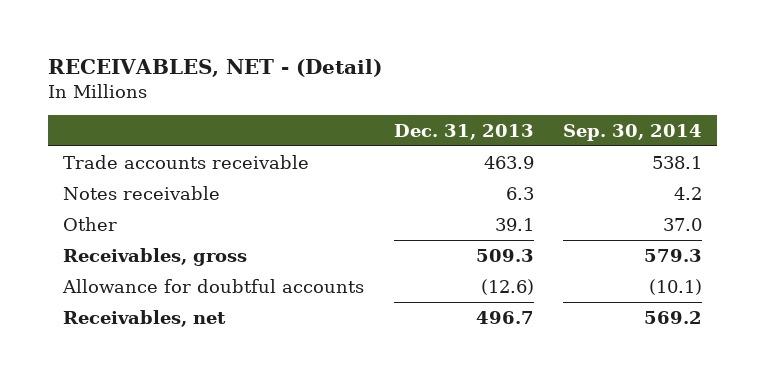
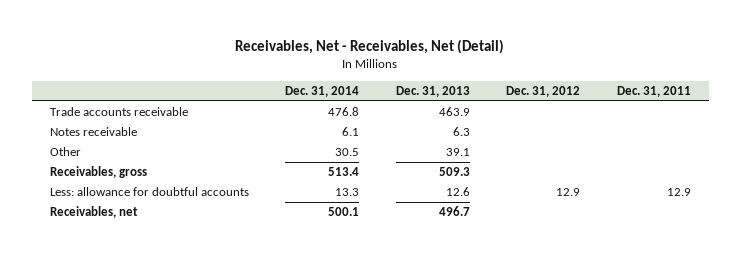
[47,59,382,78] RECEIVABLES, NET - (Detail) -> [235,39,505,55] Receivables, Net - Receivables, Net (Detail)
[563,123,703,141] Sep. 30, 2014 -> none
none -> [285,85,360,97] Dec. 31, 2014
none -> [506,85,581,97] Dec. 31, 2012
none -> [617,85,692,97] Dec. 31, 2011
[61,278,364,293] Allowance for doubtful accounts -> [49,187,249,197] Less: allowance for doubtful accounts
[480,278,534,295] (12.6) -> [445,187,470,197] 12.6

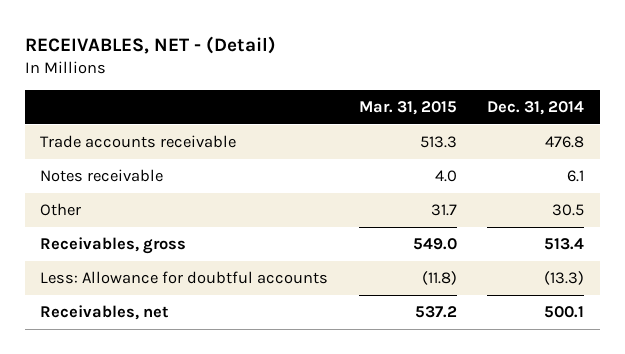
[235,39,505,55] Receivables, Net - Receivables, Net (Detail) -> [24,35,276,54] RECEIVABLES, NET - (Detail)
[395,85,470,97] Dec. 31, 2013 -> none
[506,85,581,97] Dec. 31, 2012 -> none
[617,85,692,97] Dec. 31, 2011 -> none
none -> [358,101,457,116] Mar. 31, 2015
[49,187,249,197] Less: allowance for doubtful accounts -> [40,271,329,285] Less: Allowance for doubtful accounts
[335,188,360,197] 13.3 -> [544,271,585,286] (13.3)

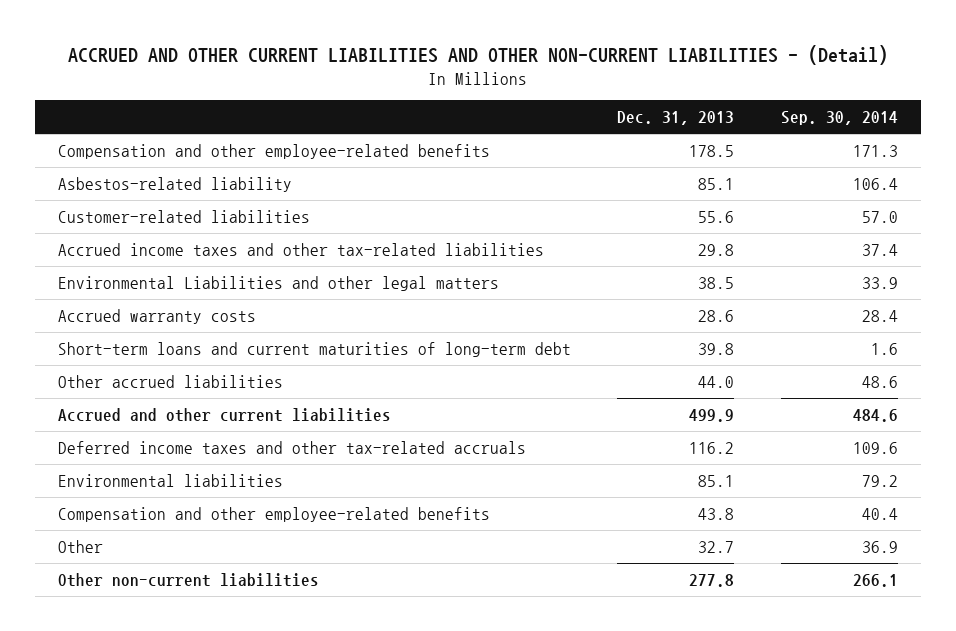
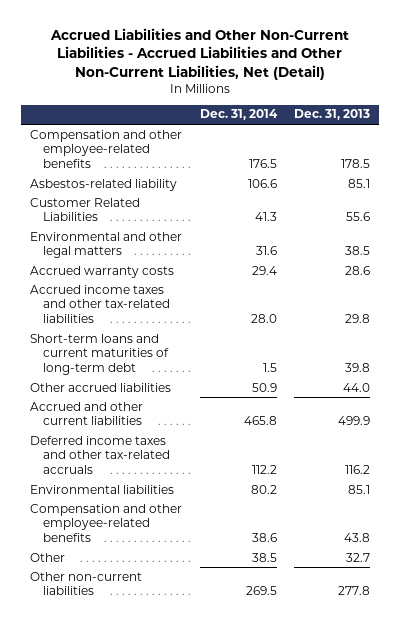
[67,44,888,65] ACCRUED AND OTHER CURRENT LIABILITIES AND OTHER NON-CURRENT LIABILITIES - (Detail) -> [50,27,350,80] Accrued Liabilities and Other Non-Current Liabilities - Accrued Liabilities and Other Non-Current Liabilities, Net (Detail)
[780,111,898,126] Sep. 30, 2014 -> none
none -> [199,109,278,121] Dec. 31, 2014
[57,209,310,223] Customer-related liabilities -> [30,197,141,222] Customer Related Liabilities
[57,275,499,291] Environmental Liabilities and other legal matters -> [30,231,183,259] Environmental and other legal matters
[57,242,544,256] Accrued income taxes and other tax-related liabilities -> [30,284,171,324] Accrued income taxes and other tax-related liabilities

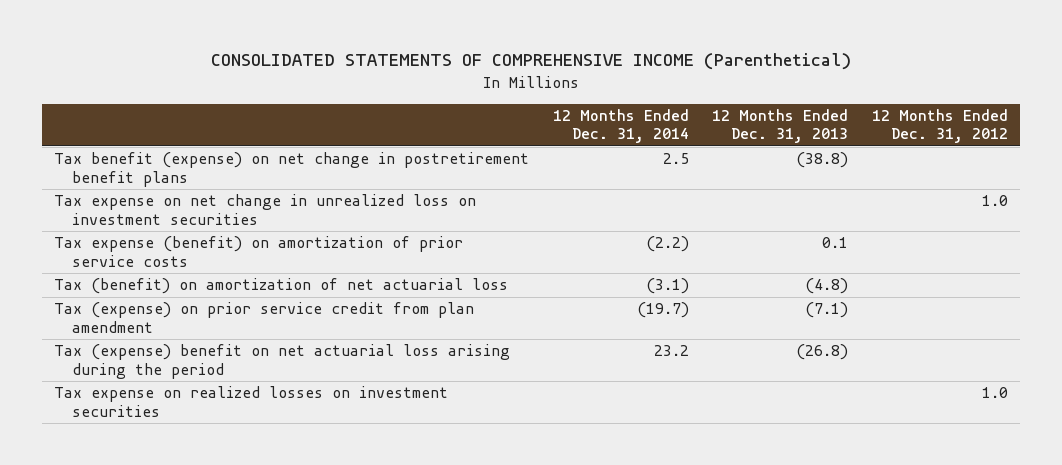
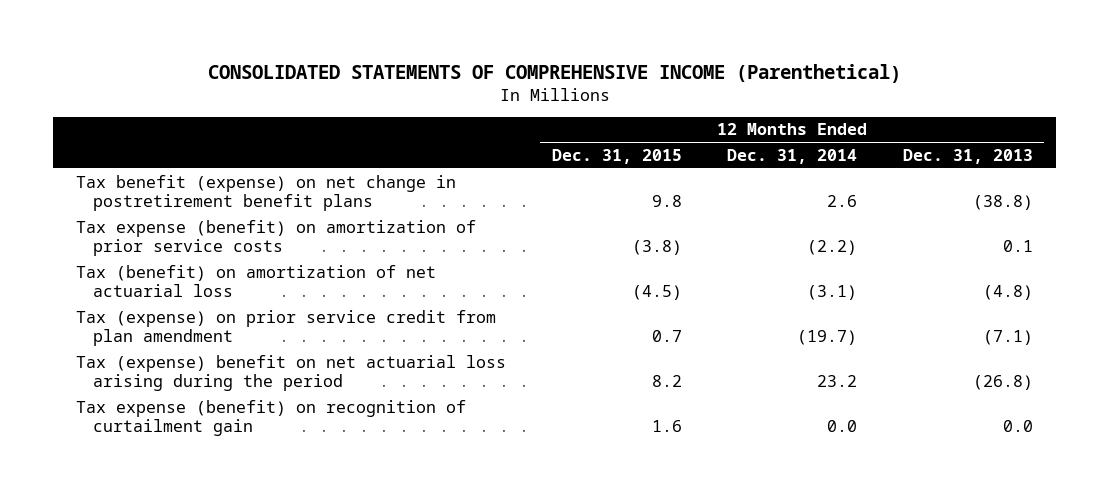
[872,108,1009,144] 12 Months Ended Dec. 31, 2012 -> none
none -> [551,148,682,164] Dec. 31, 2015
[53,194,476,225] Tax expense on net change in unrealized loss on investment securities -> none
[662,153,689,165] 2.5 -> [827,195,858,208] 2.6
[53,386,448,417] Tax expense on realized losses on investment securities -> none
none -> [76,399,467,437] Tax expense (benefit) on recognition of curtailment gain

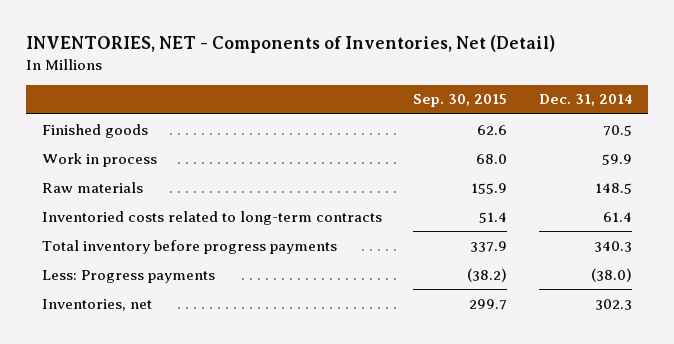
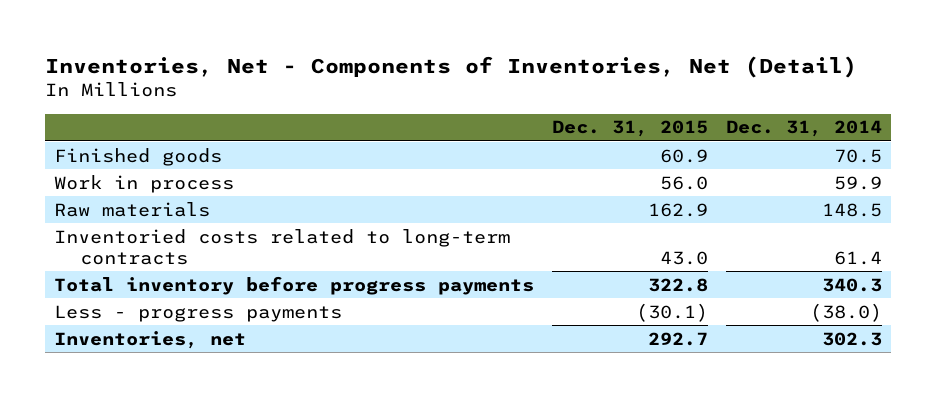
[25,35,555,54] INVENTORIES, NET - Components of Inventories, Net (Detail) -> [45,55,858,78] Inventories, Net - Components of Inventories, Net (Detail)
[413,94,508,108] Sep. 30, 2015 -> none
none -> [552,120,709,138] Dec. 31, 2015
[41,269,215,283] Less: Progress payments -> [54,304,343,322] Less - progress payments

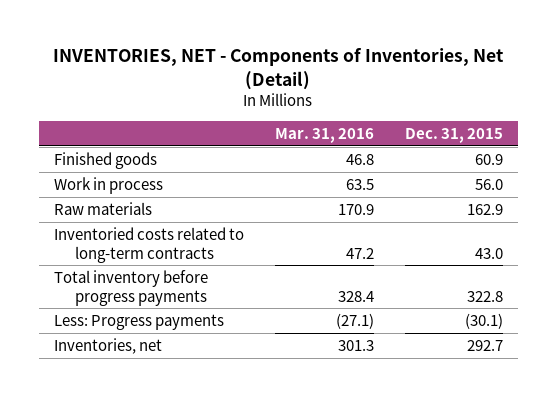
[45,55,858,78] Inventories, Net - Components of Inventories, Net (Detail) -> [53,47,505,90] INVENTORIES, NET - Components of Inventories, Net (Detail)
[726,120,883,138] Dec. 31, 2014 -> none
none -> [274,128,374,144] Mar. 31, 2016
[54,304,343,322] Less - progress payments -> [54,313,225,330] Less: Progress payments

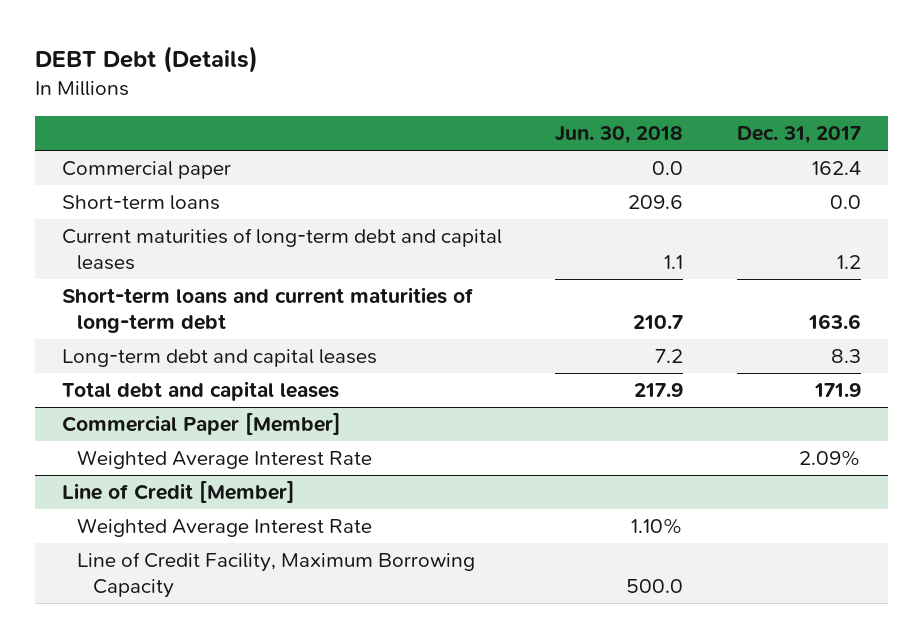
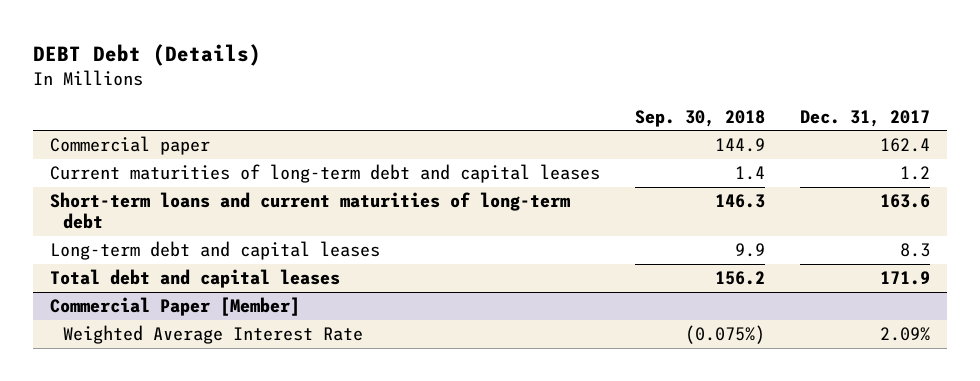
[555,126,684,145] Jun. 30, 2018 -> none
none -> [635,109,766,127] Sep. 30, 2018
[61,195,220,211] Short-term loans -> none
[61,481,295,504] Line of Credit [Member] -> none
[77,518,373,538] Weighted Average Interest Rate -> none
[77,552,476,599] Line of Credit Facility, Maximum Borrowing Capacity -> none

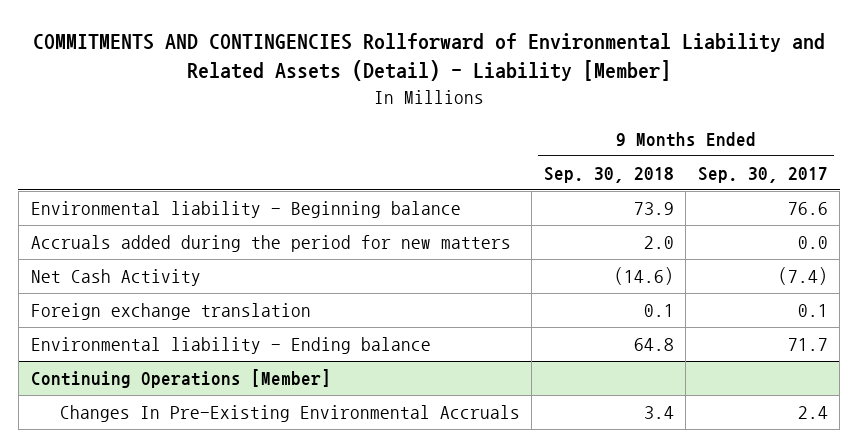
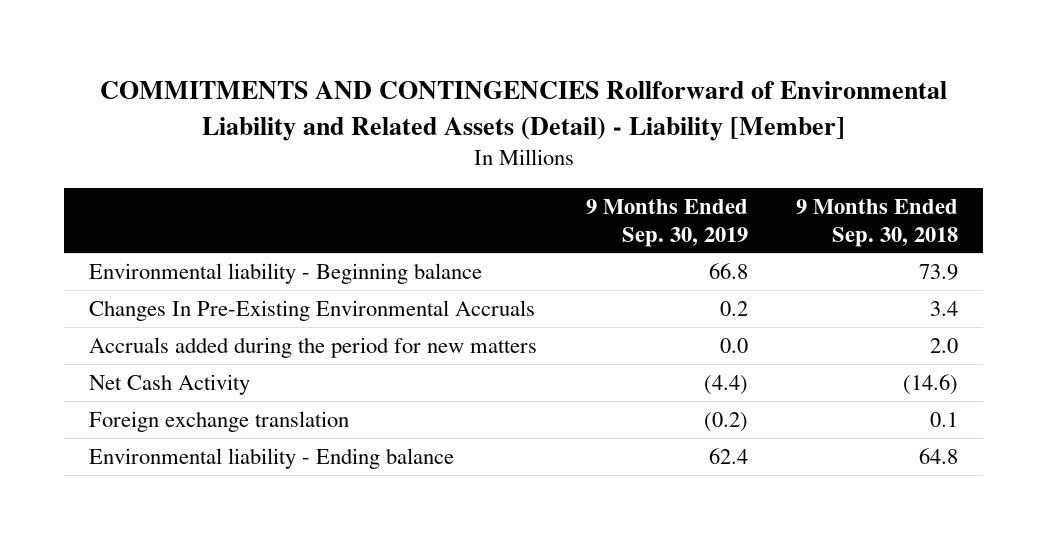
[697,166,828,183] Sep. 30, 2017 -> none
none -> [585,198,748,247] 9 Months Ended Sep. 30, 2019
none -> [88,299,535,321] Changes In Pre-Existing Environmental Accruals
[30,369,331,389] Continuing Operations [Member] -> none
[59,405,520,423] Changes In Pre-Existing Environmental Accruals -> none

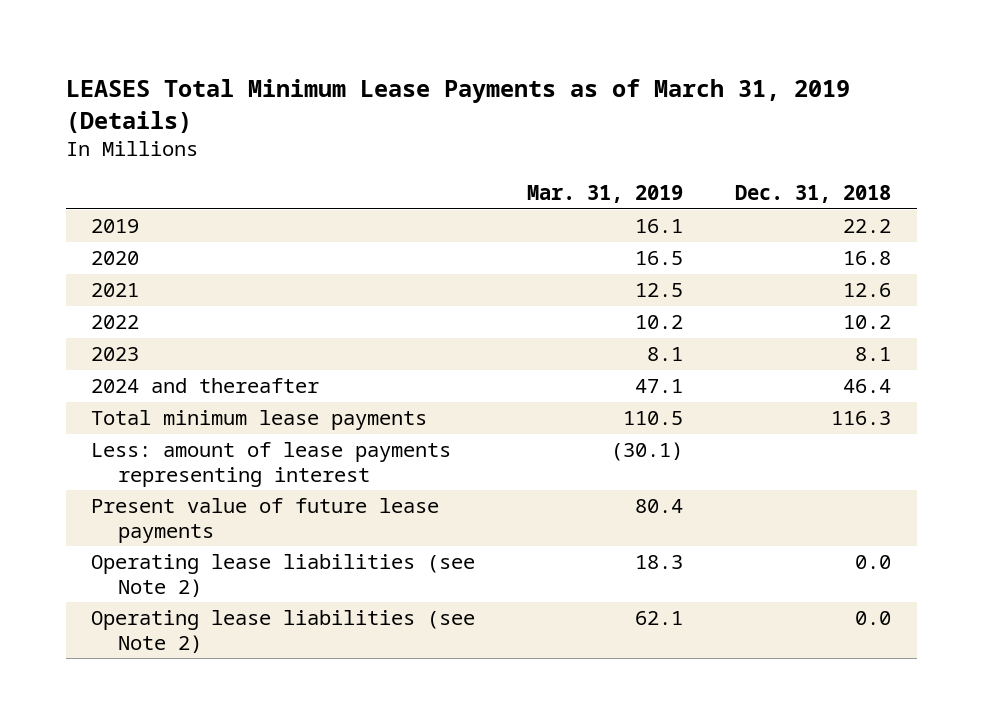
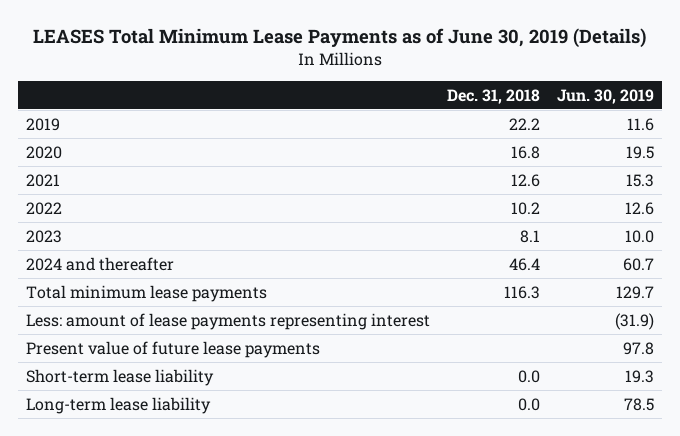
[65,79,850,133] LEASES Total Minimum Lease Payments as of March 31, 2019 (Details) -> [32,27,646,48] LEASES Total Minimum Lease Payments as of June 30, 2019 (Details)
[527,185,684,204] Mar. 31, 2019 -> none
none -> [556,88,654,104] Jun. 30, 2019
[91,554,476,597] Operating lease liabilities (see Note 2) -> [26,368,215,386] Short-term lease liability
[91,610,476,653] Operating lease liabilities (see Note 2) -> [26,396,212,414] Long-term lease liability

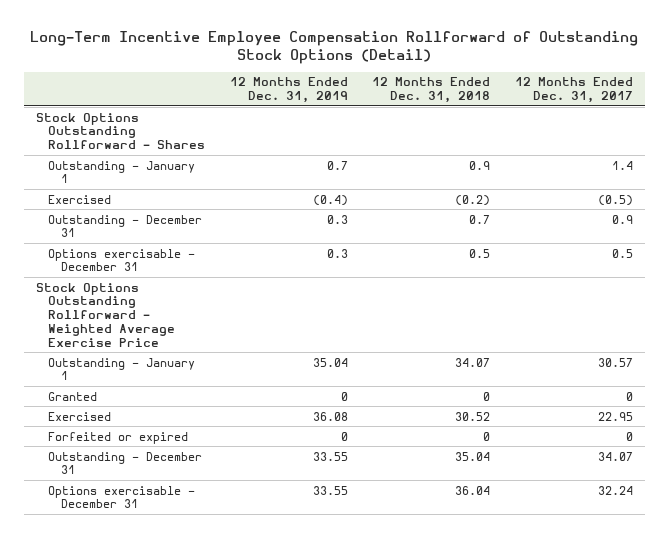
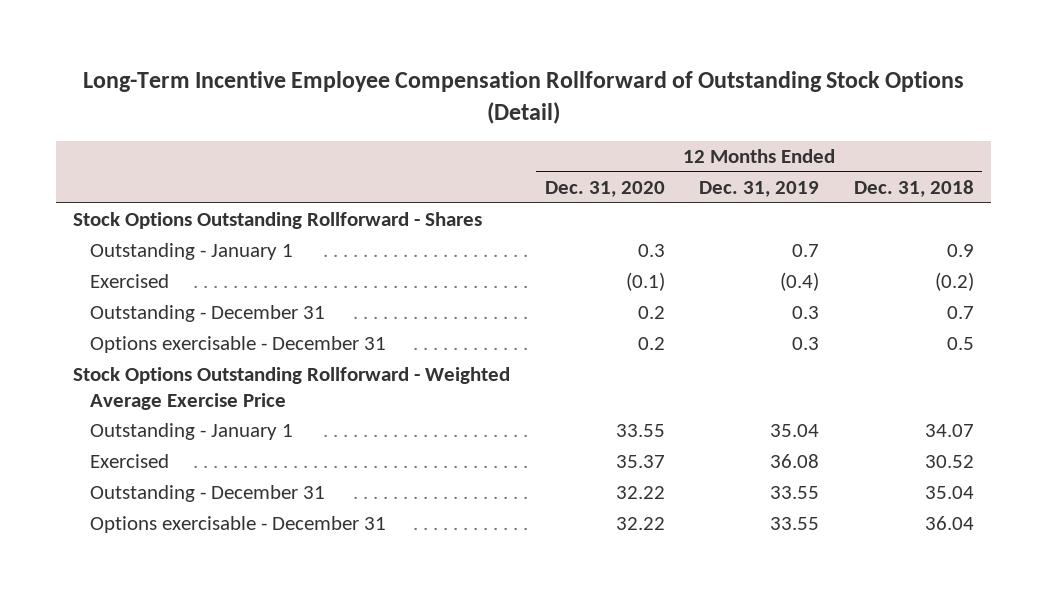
[514,77,633,104] 12 Months Ended Dec. 31, 2017 -> none
none -> [544,180,665,197] Dec. 31, 2020
[48,391,98,401] Granted -> none
[48,431,189,444] Forfeited or expired -> none

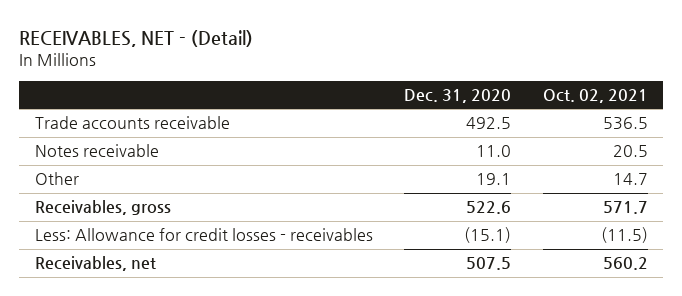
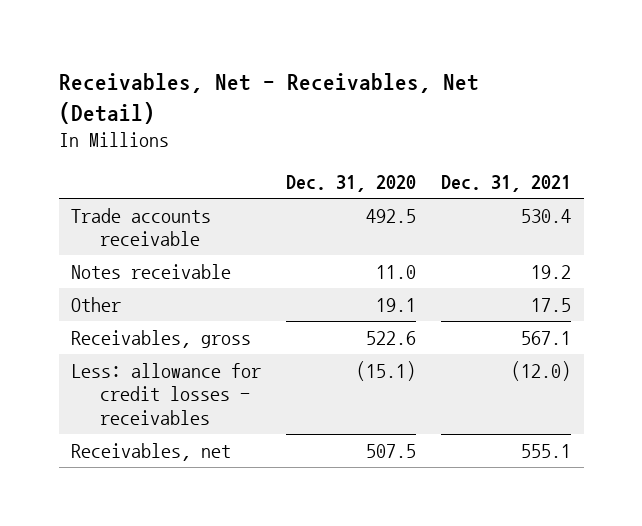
[19,29,254,47] RECEIVABLES, NET - (Detail) -> [58,73,479,124] Receivables, Net - Receivables, Net (Detail)
[542,88,648,103] Oct. 02, 2021 -> none
none -> [441,175,572,193] Dec. 31, 2021
[34,228,373,242] Less: Allowance for credit losses - receivables -> [71,362,262,425] Less: allowance for credit losses - receivables

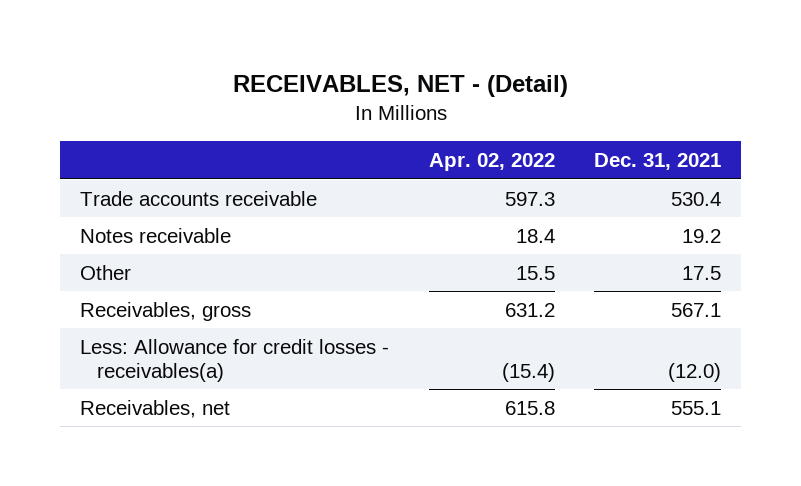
[58,73,479,124] Receivables, Net - Receivables, Net (Detail) -> [232,75,568,98] RECEIVABLES, NET - (Detail)
[286,175,417,193] Dec. 31, 2020 -> none
none -> [428,152,555,171] Apr. 02, 2022
[71,362,262,425] Less: allowance for credit losses - receivables -> [80,338,390,382] Less: Allowance for credit losses - receivables(a)

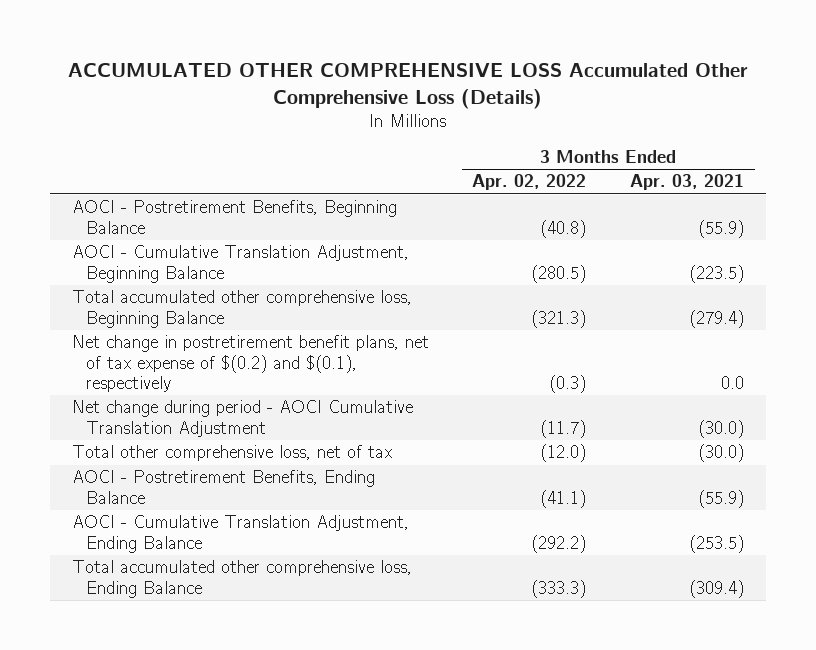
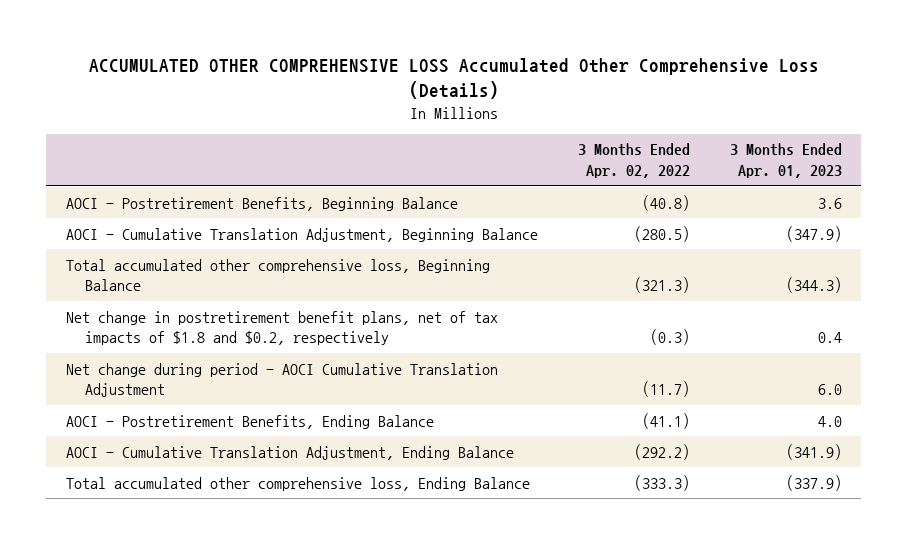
[630,174,745,191] Apr. 03, 2021 -> none
none -> [729,143,842,179] 3 Months Ended Apr. 01, 2023
[71,335,429,392] Net change in postretirement benefit plans, net of tax expense of $(0.2) and $(0.1), respectively -> [65,310,498,346] Net change in postretirement benefit plans, net of tax impacts of $1.8 and $0.2, respectively
[71,445,392,462] Total other comprehensive loss, net of tax -> none

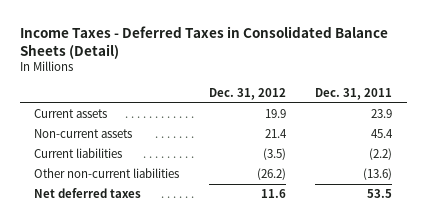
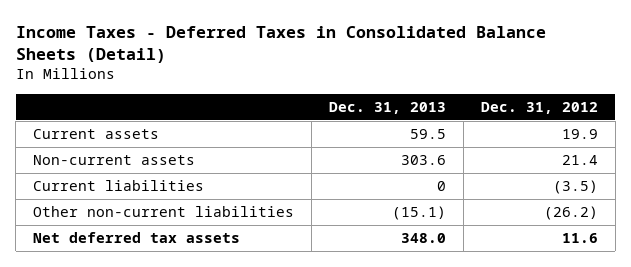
[315,88,393,101] Dec. 31, 2011 -> none
none -> [328,101,446,114] Dec. 31, 2013
[34,188,142,199] Net deferred taxes -> [33,232,241,244] Net deferred tax assets

